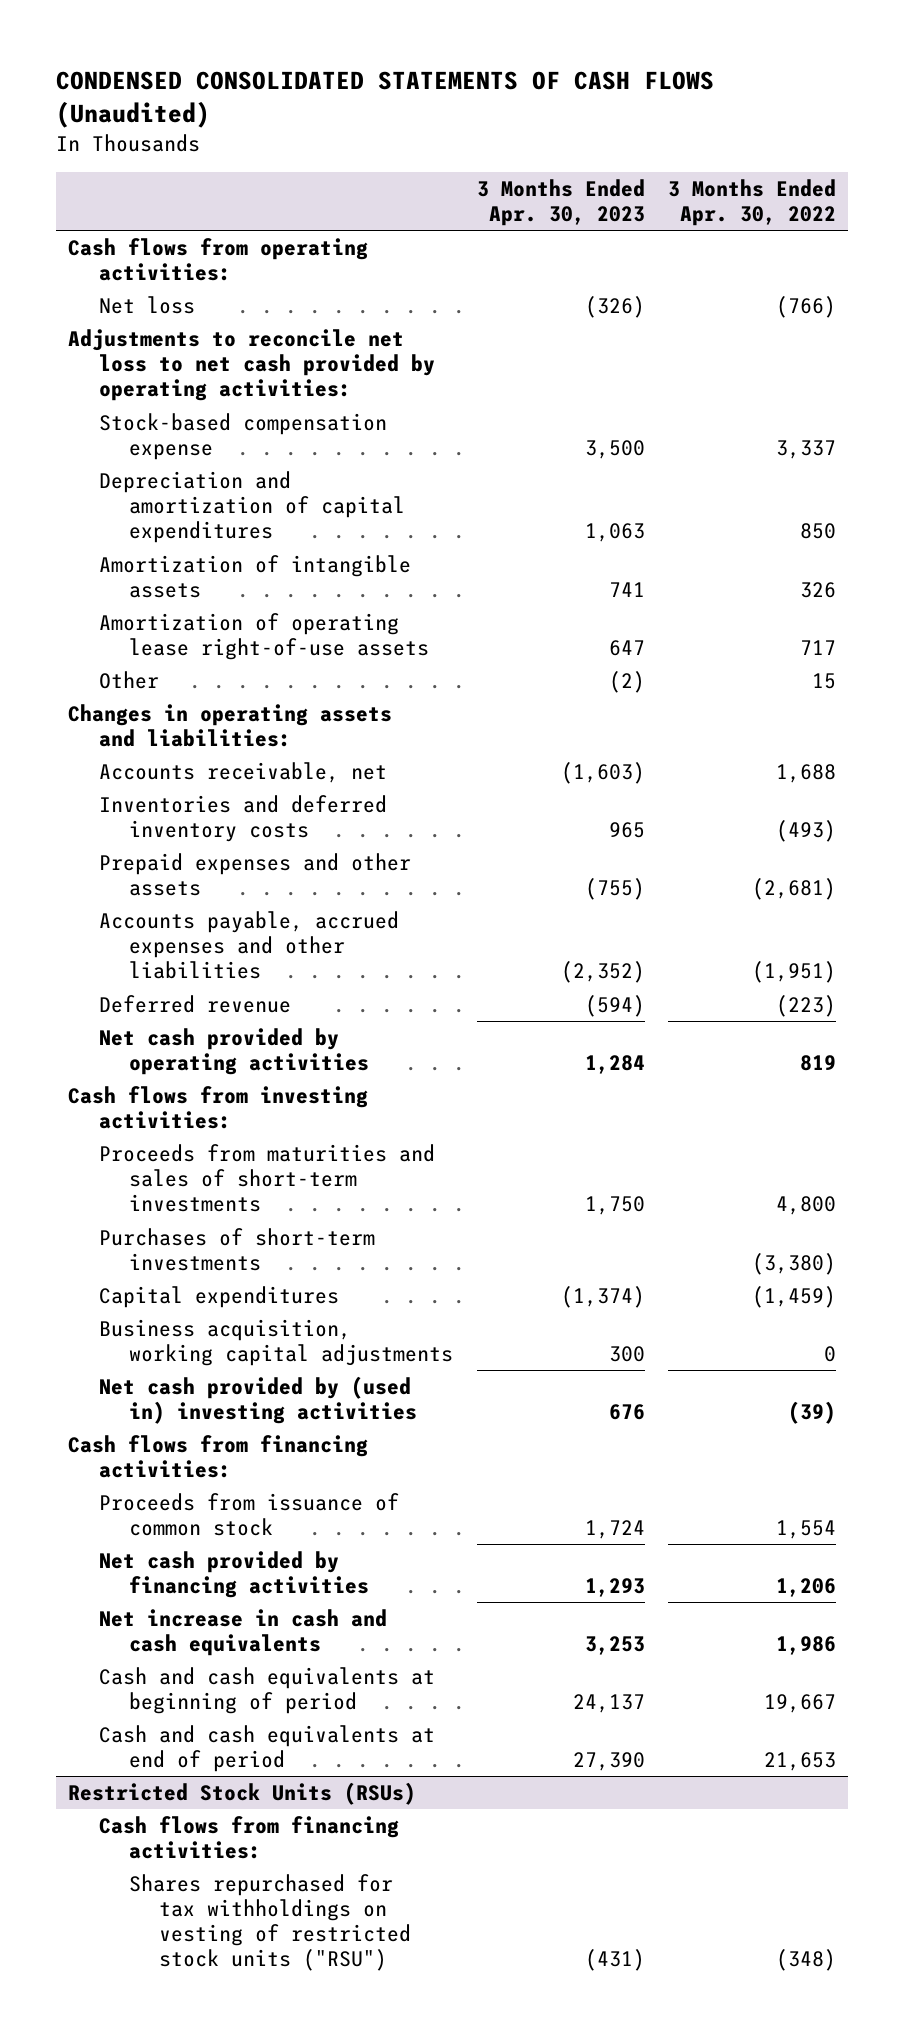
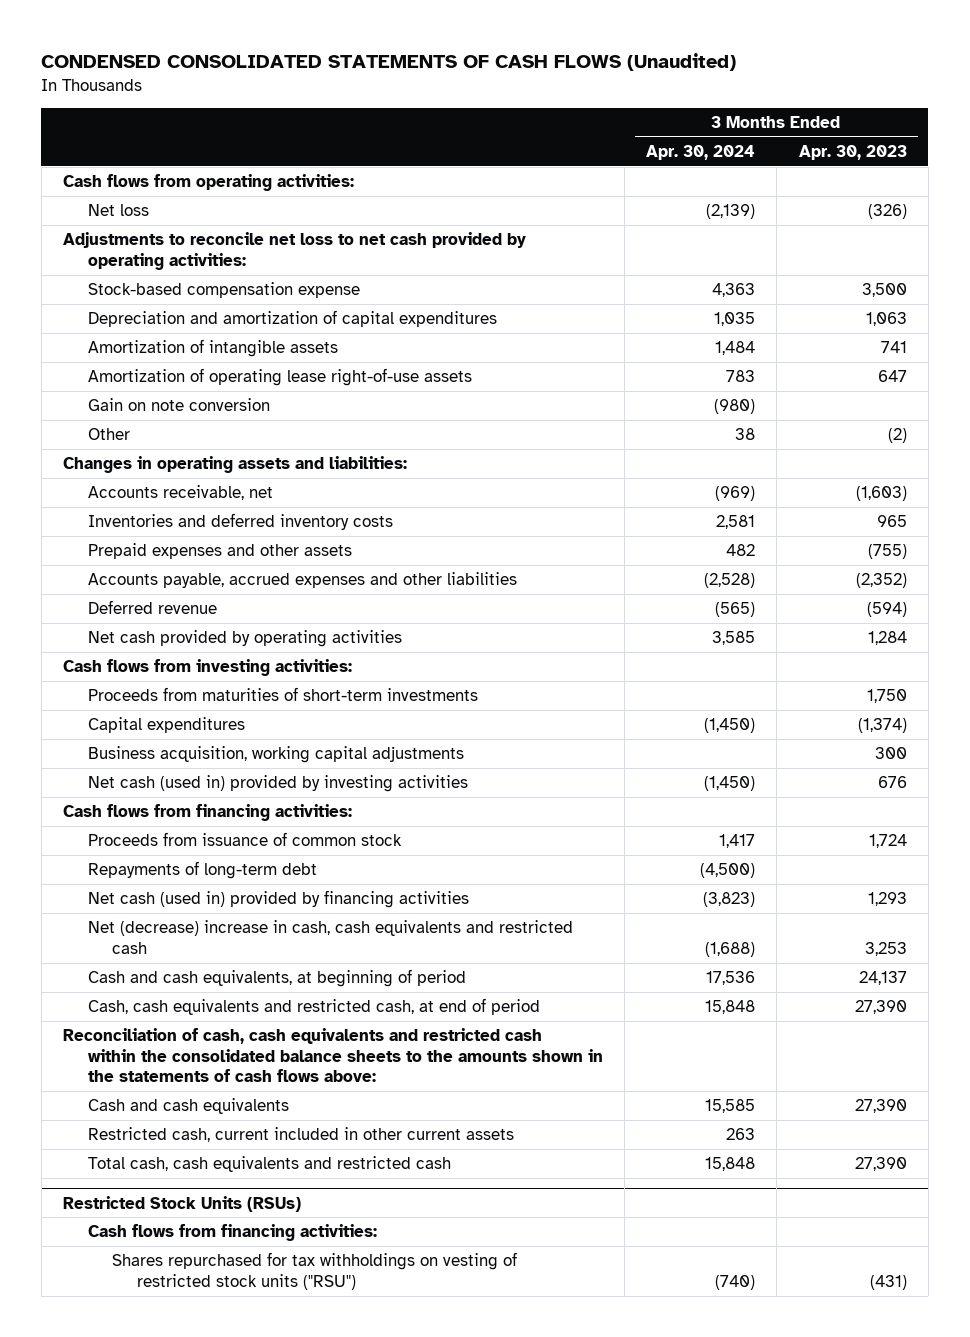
[668,178,837,226] 3 Months Ended Apr. 30, 2022 -> none
none -> [646,145,756,161] Apr. 30, 2024
none -> [87,398,270,412] Gain on note conversion
[98,1228,375,1272] Purchases of short-term investments -> none
[98,1144,435,1213] Proceeds from maturities and sales of short-term investments -> [87,687,478,702] Proceeds from maturities of short-term investments
[98,1376,417,1425] Net cash provided by (used in) investing activities -> [87,775,468,793] Net cash (used in) provided by investing activities
none -> [87,861,317,880] Repayments of long-term debt
[98,1551,369,1599] Net cash provided by financing activities -> [87,890,469,909] Net cash (used in) provided by financing activities
[98,1609,387,1657] Net increase in cash and cash equivalents -> [87,920,573,954] Net (decrease) increase in cash, cash equivalents and restricted cash
[98,1667,435,1715] Cash and cash equivalents at beginning of period -> [87,969,466,988] Cash and cash equivalents, at beginning of period
[98,1725,435,1773] Cash and cash equivalents at end of period -> [87,998,540,1016] Cash, cash equivalents and restricted cash, at end of period
none -> [63,1028,603,1083] Reconciliation of cash, cash equivalents and restricted cash within the consolidated balance sheets to the amounts shown in the statements of cash flows above:
none -> [87,1098,289,1115] Cash and cash equivalents
none -> [87,1127,514,1143] Restricted cash, current included in other current assets
none -> [87,1156,451,1173] Total cash, cash equivalents and restricted cash

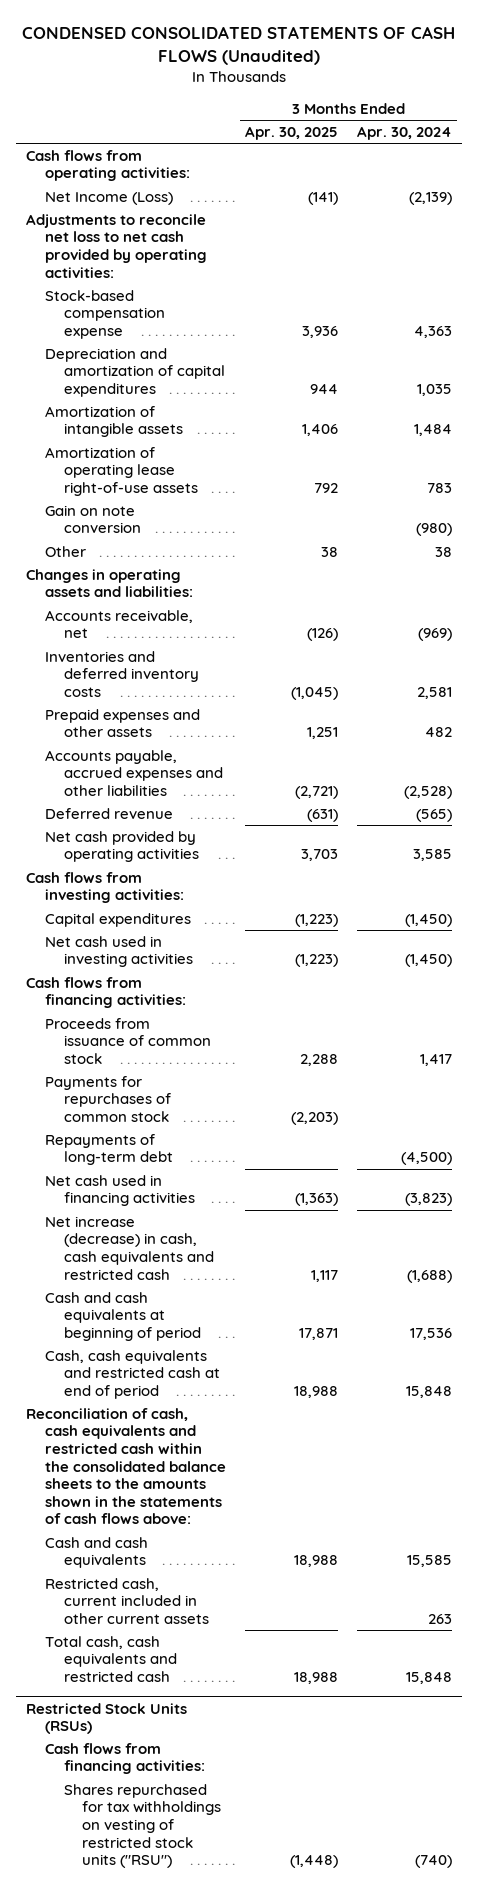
[798,145,907,161] Apr. 30, 2023 -> none
none -> [245,125,339,140] Apr. 30, 2025
[87,204,149,217] Net loss -> [44,191,173,205] Net Income (Loss)
[87,687,478,702] Proceeds from maturities of short-term investments -> none
[87,746,464,764] Business acquisition, working capital adjustments -> none
[87,775,468,793] Net cash (used in) provided by investing activities -> [44,935,193,968] Net cash used in investing activities
none -> [44,1075,171,1122] Payments for repurchases of common stock
[87,890,469,909] Net cash (used in) provided by financing activities -> [44,1174,195,1207] Net cash used in financing activities
[87,920,573,954] Net (decrease) increase in cash, cash equivalents and restricted cash -> [44,1215,214,1280] Net increase (decrease) in cash, cash equivalents and restricted cash
[87,969,466,988] Cash and cash equivalents, at beginning of period -> [44,1291,201,1341] Cash and cash equivalents at beginning of period
[87,998,540,1016] Cash, cash equivalents and restricted cash, at end of period -> [44,1349,220,1399] Cash, cash equivalents and restricted cash at end of period

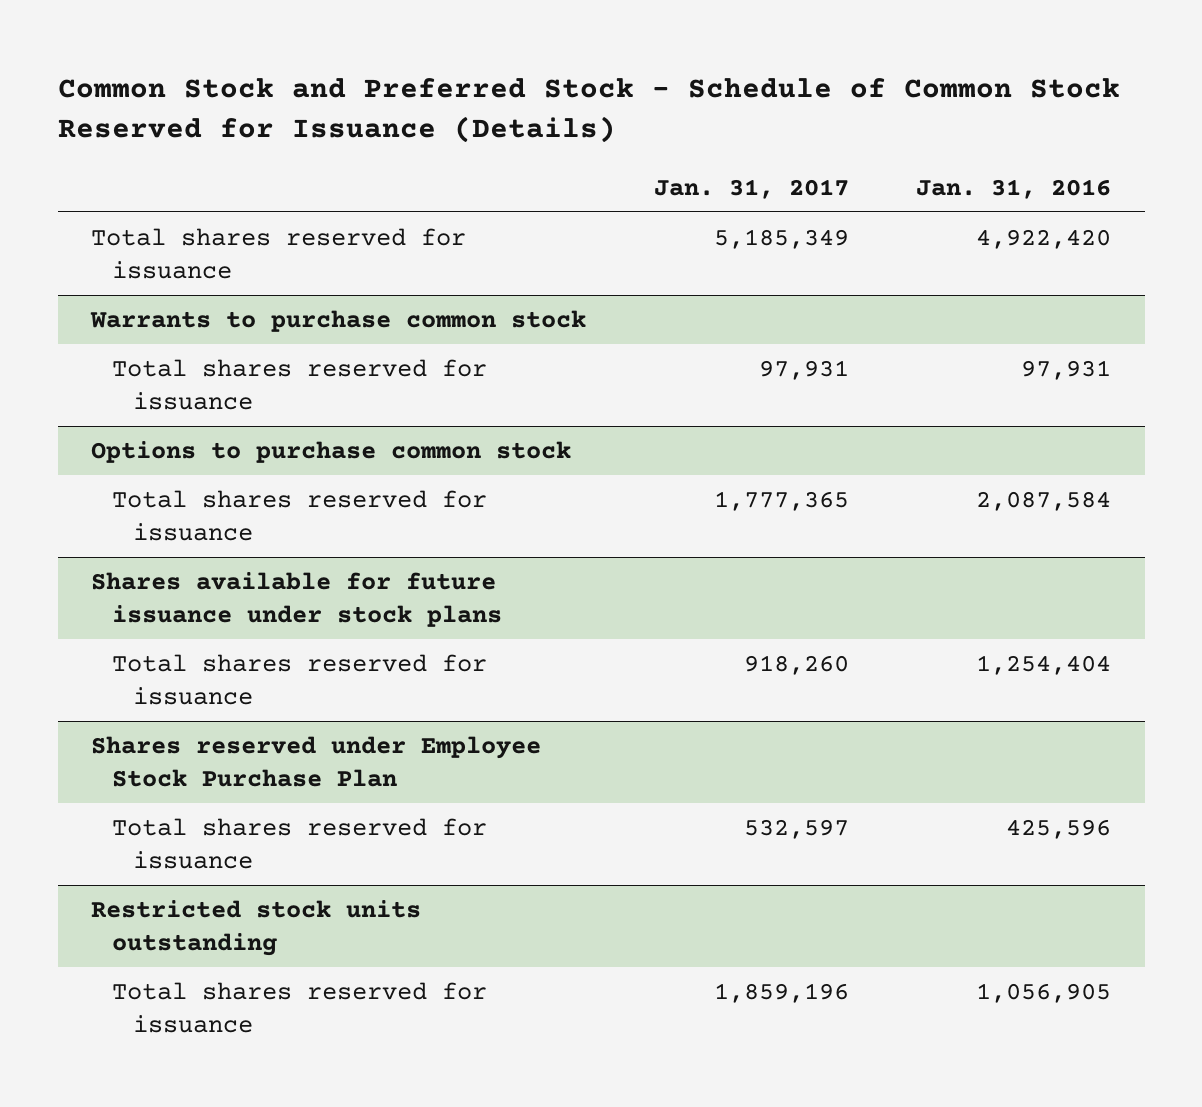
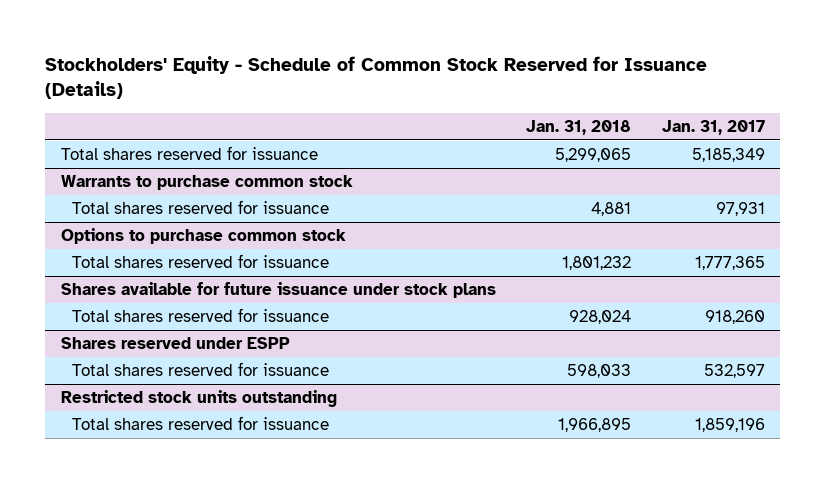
[57,78,1120,144] Common Stock and Preferred Stock - Schedule of Common Stock Reserved for Issuance (Details) -> [45,55,708,100] Stockholders' Equity - Schedule of Common Stock Reserved for Issuance (Details)
[915,178,1111,199] Jan. 31, 2016 -> none
none -> [526,119,632,135] Jan. 31, 2018
[91,735,542,787] Shares reserved under Employee Stock Purchase Plan -> [60,337,290,350] Shares reserved under ESPP

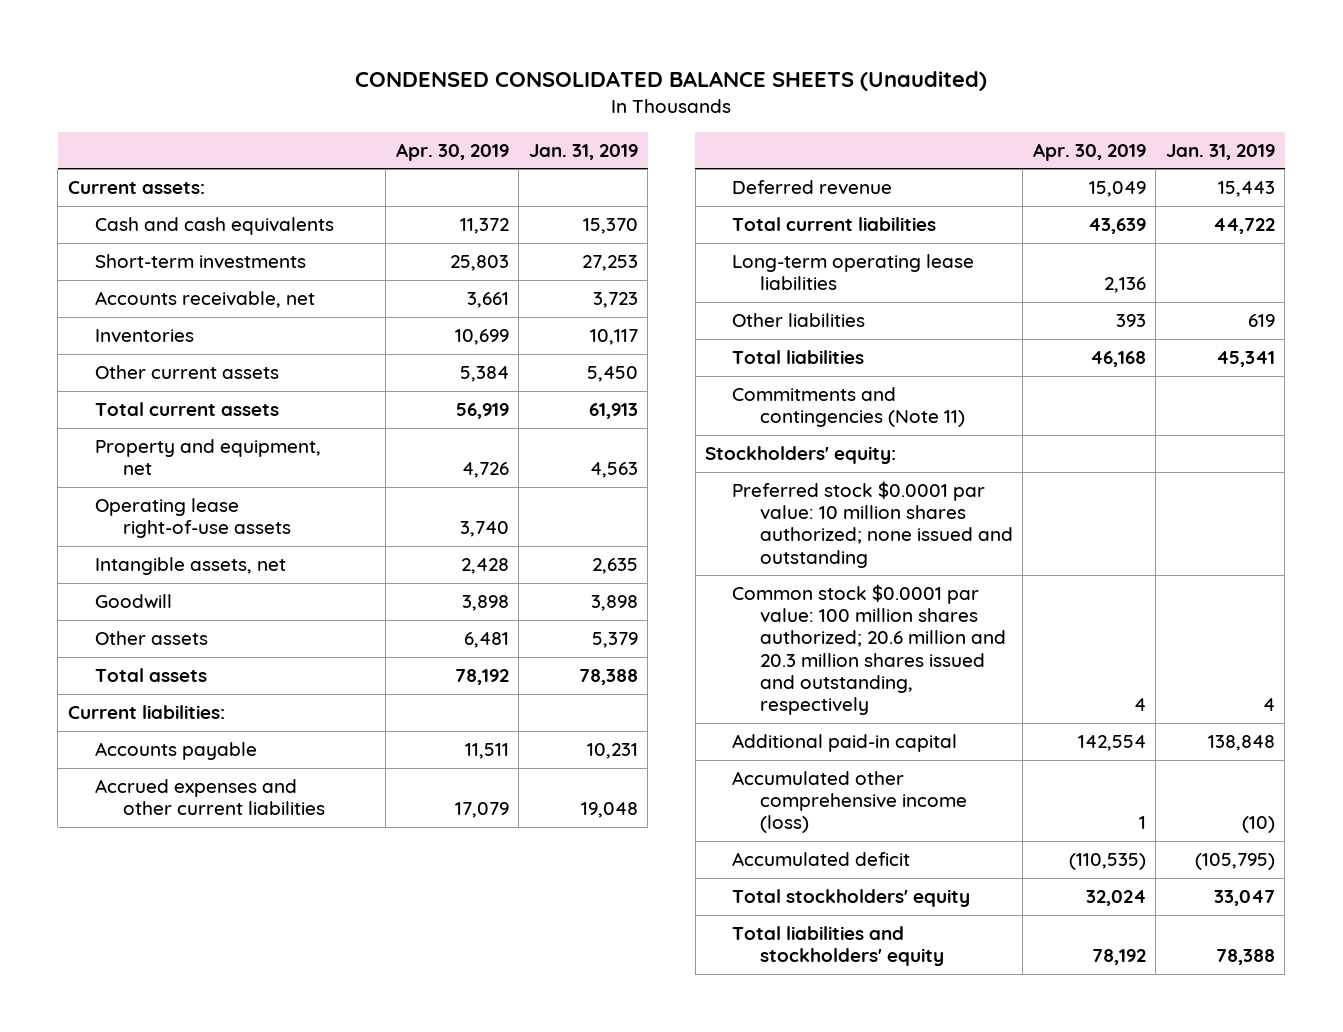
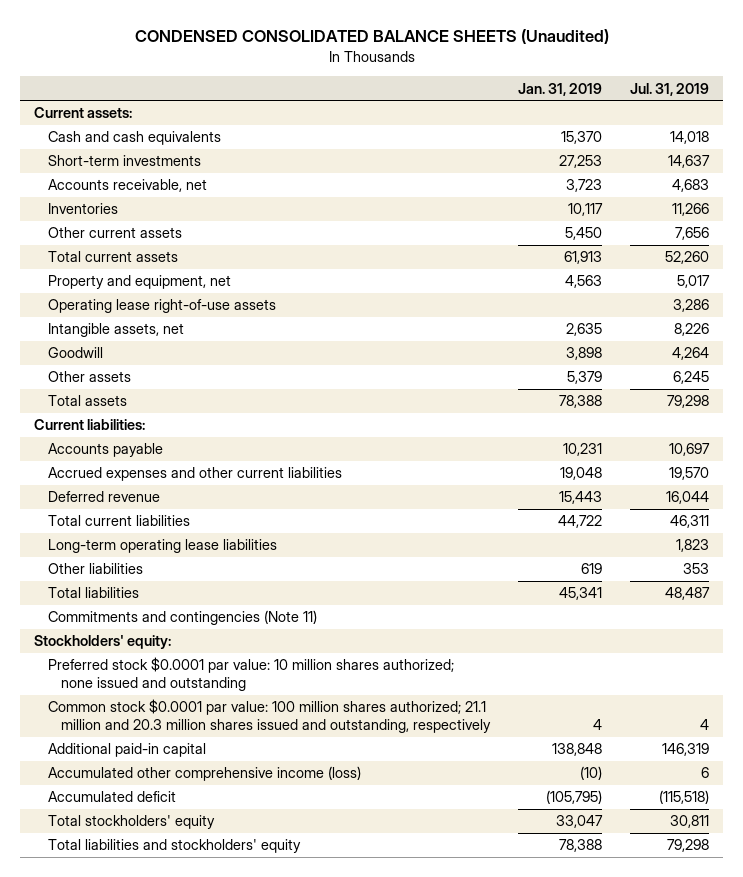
[395,142,509,161] Apr. 30, 2019 -> none
none -> [629,82,709,96] Jul. 31, 2019
[732,584,1006,716] Common stock $0.0001 par value: 100 million shares authorized; 20.6 million and 20.3 million shares issued and outstanding, respectively -> [47,699,492,733] Common stock $0.0001 par value: 100 million shares authorized; 21.1 million and 20.3 million shares issued and outstanding, respectively

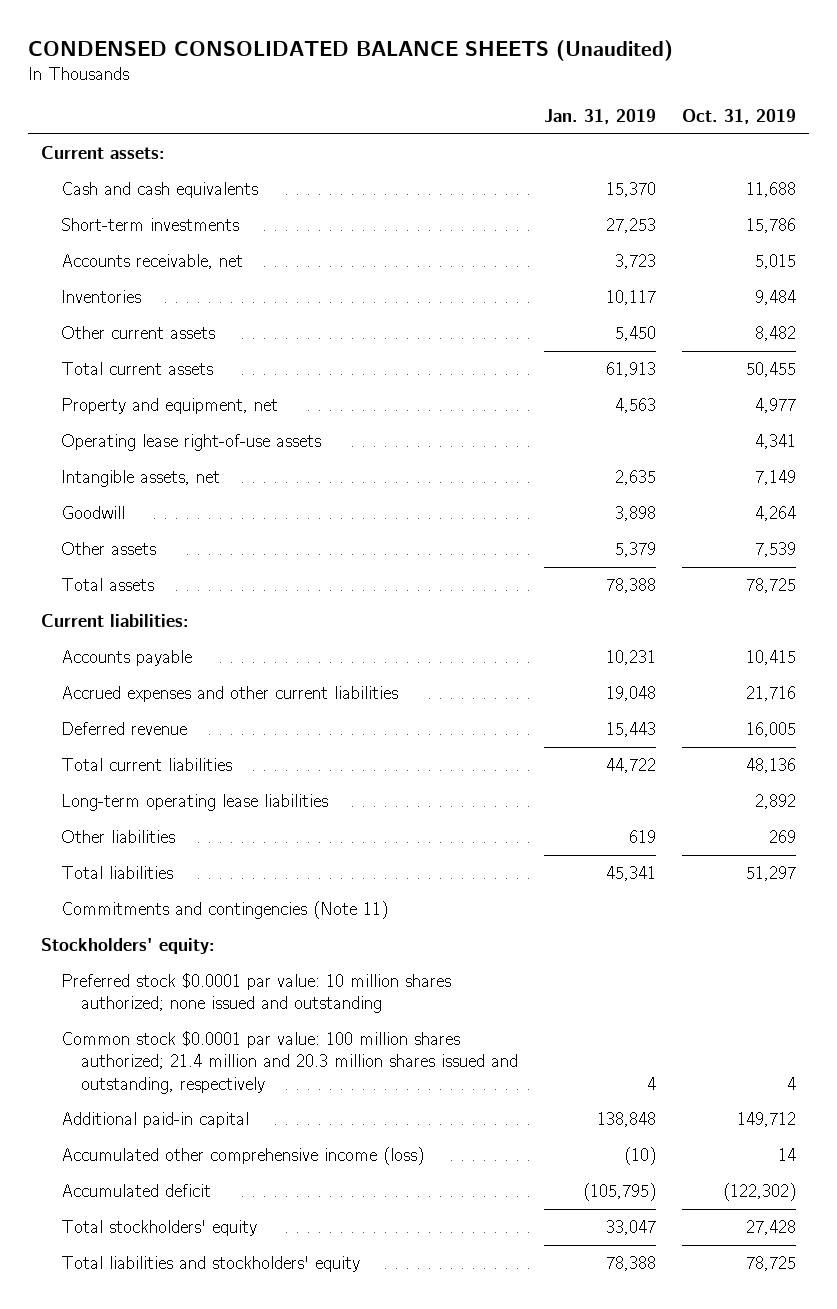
[629,82,709,96] Jul. 31, 2019 -> none
none -> [682,109,797,125] Oct. 31, 2019
[47,699,492,733] Common stock $0.0001 par value: 100 million shares authorized; 21.1 million and 20.3 million shares issued and outstanding, respectively -> [61,1030,519,1094] Common stock $0.0001 par value: 100 million shares authorized; 21.4 million and 20.3 million shares issued and outstanding, respectively

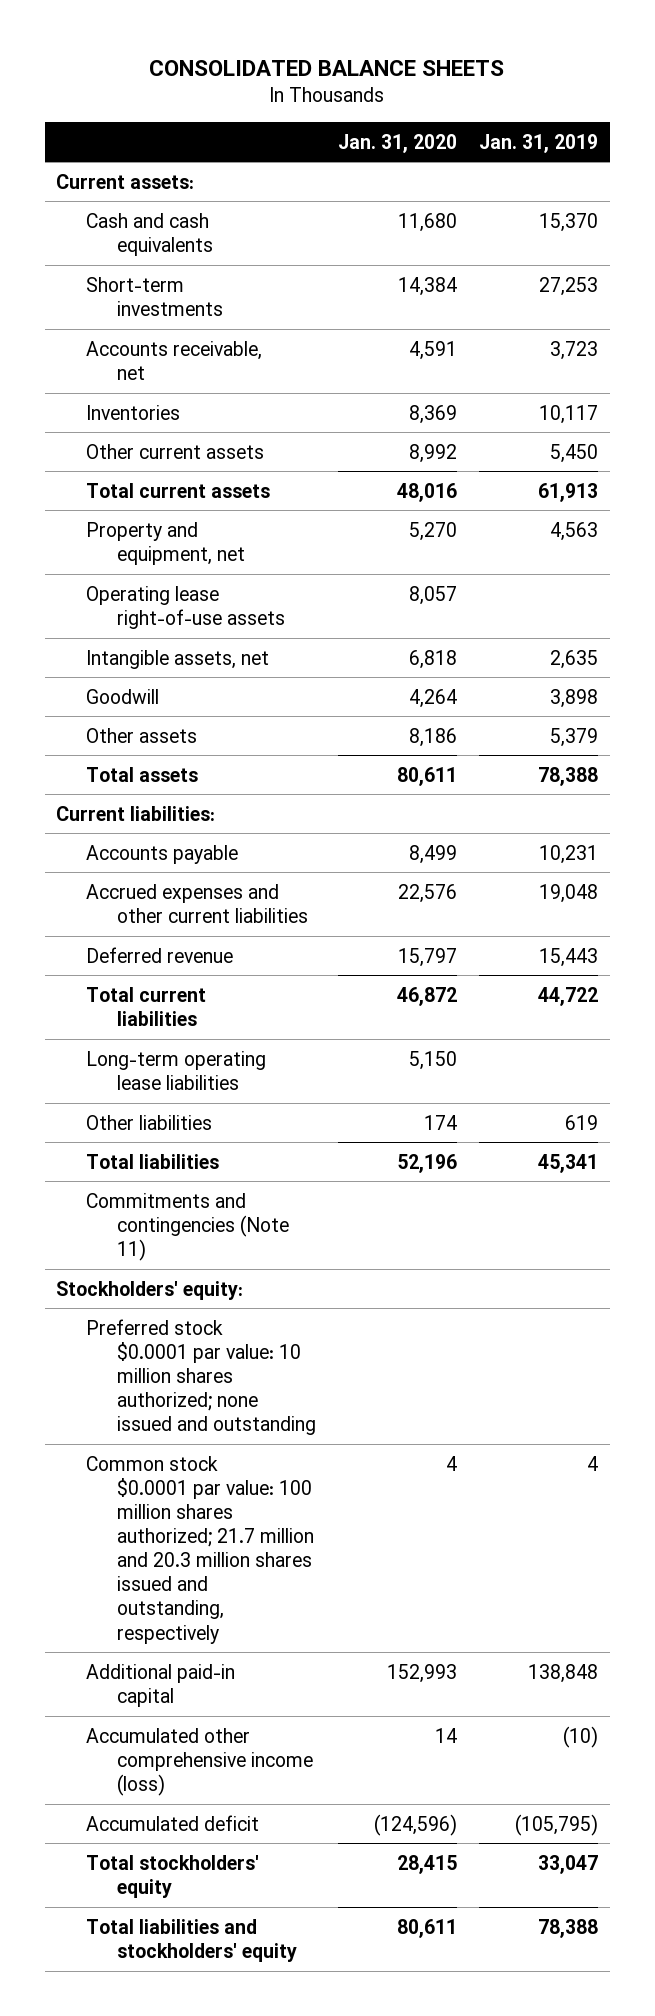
[27,39,673,61] CONDENSED CONSOLIDATED BALANCE SHEETS (Unaudited) -> [149,59,505,76] CONSOLIDATED BALANCE SHEETS
[682,109,797,125] Oct. 31, 2019 -> none
none -> [338,133,458,153] Jan. 31, 2020
[61,1030,519,1094] Common stock $0.0001 par value: 100 million shares authorized; 21.4 million and 20.3 million shares issued and outstanding, respectively -> [86,1455,314,1644] Common stock $0.0001 par value: 100 million shares authorized; 21.7 million and 20.3 million shares issued and outstanding, respectively

